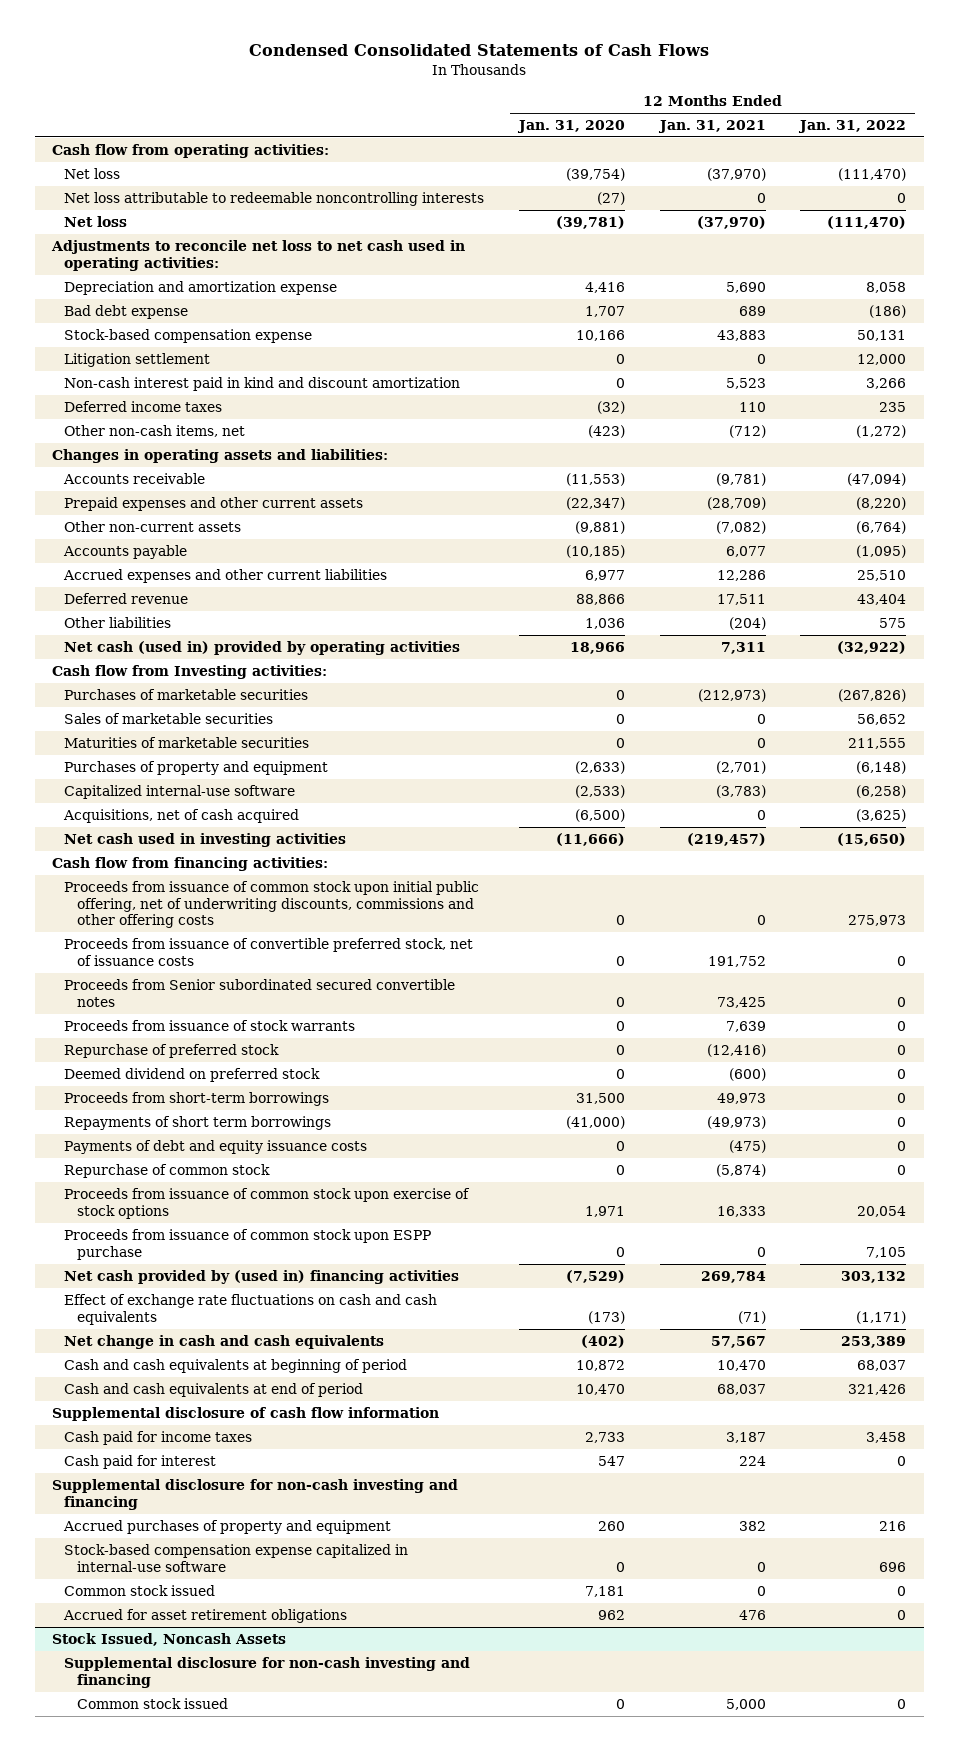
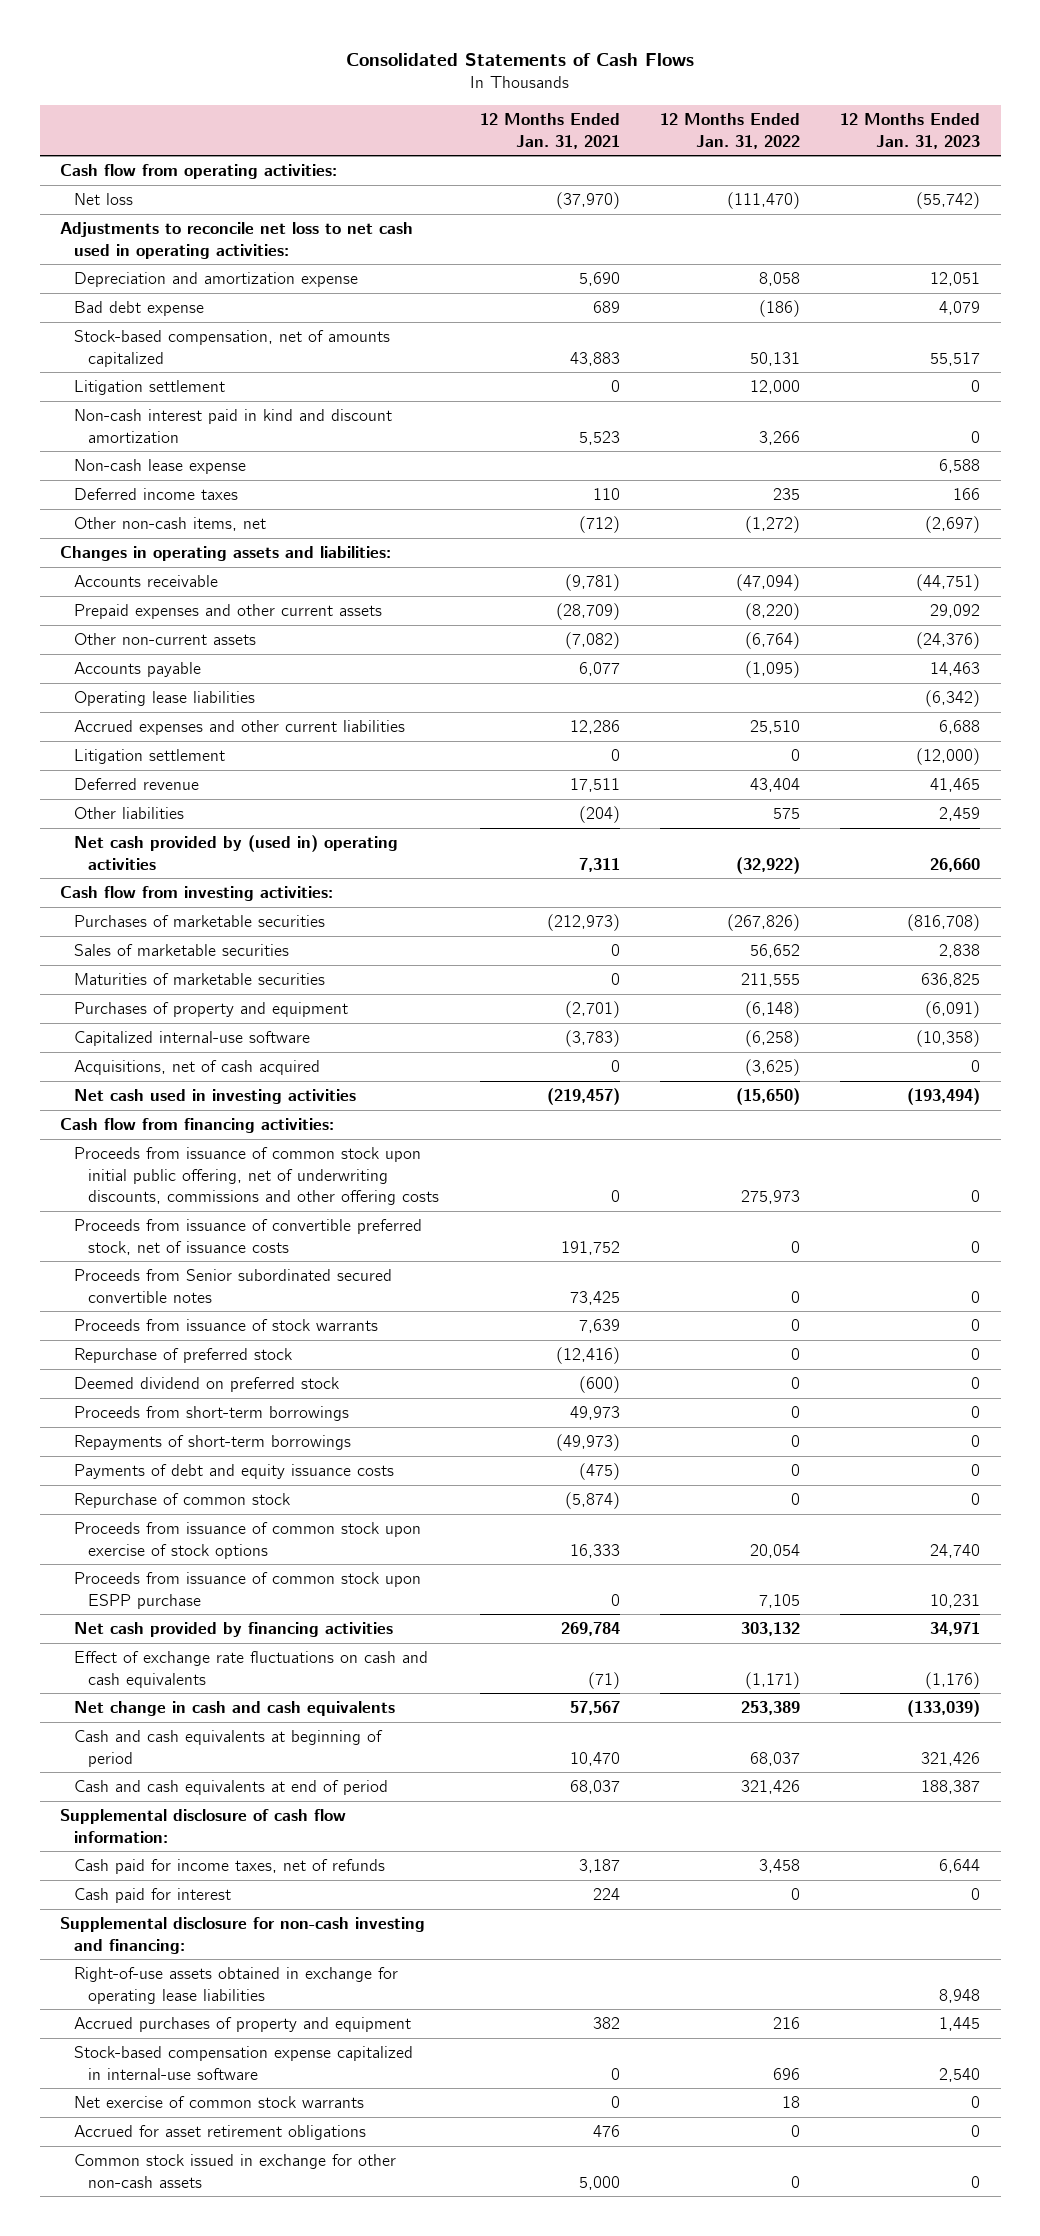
[249,44,710,57] Condensed Consolidated Statements of Cash Flows -> [346,52,695,66] Consolidated Statements of Cash Flows
[517,120,626,134] Jan. 31, 2020 -> none
none -> [840,113,981,149] 12 Months Ended Jan. 31, 2023
[64,192,485,207] Net loss attributable to redeemable noncontrolling interests -> none
[64,216,128,228] Net loss -> none
[64,329,313,344] Stock-based compensation expense -> [74,330,391,367] Stock-based compensation, net of amounts capitalized
none -> [74,459,247,475] Non-cash lease expense
none -> [74,691,256,707] Operating lease liabilities
none -> [74,749,226,765] Litigation settlement
[64,641,461,656] Net cash (used in) provided by operating activities -> [74,835,399,870] Net cash provided by (used in) operating activities
[52,665,328,680] Cash flow from Investing activities: -> [60,886,334,902] Cash flow from investing activities:
[64,1116,332,1131] Repayments of short term borrowings -> [74,1435,352,1451] Repayments of short-term borrowings
[64,1270,460,1285] Net cash provided by (used in) financing activities -> [74,1622,394,1638] Net cash provided by financing activities
[52,1407,440,1422] Supplemental disclosure of cash flow information -> [60,1809,347,1843] Supplemental disclosure of cash flow information:
[64,1431,253,1446] Cash paid for income taxes -> [74,1859,386,1875] Cash paid for income taxes, net of refunds
[52,1479,459,1510] Supplemental disclosure for non-cash investing and financing -> [60,1917,426,1954] Supplemental disclosure for non-cash investing and financing:
none -> [74,1967,399,2004] Right-of-use assets obtained in exchange for operating lease liabilities
[64,1585,216,1597] Common stock issued -> none
none -> [74,2096,365,2109] Net exercise of common stock warrants
[52,1633,287,1647] Stock Issued, Noncash Assets -> none
[64,1657,471,1688] Supplemental disclosure for non-cash investing and financing -> none
[76,1698,228,1710] Common stock issued -> [74,2154,397,2188] Common stock issued in exchange for other non-cash assets

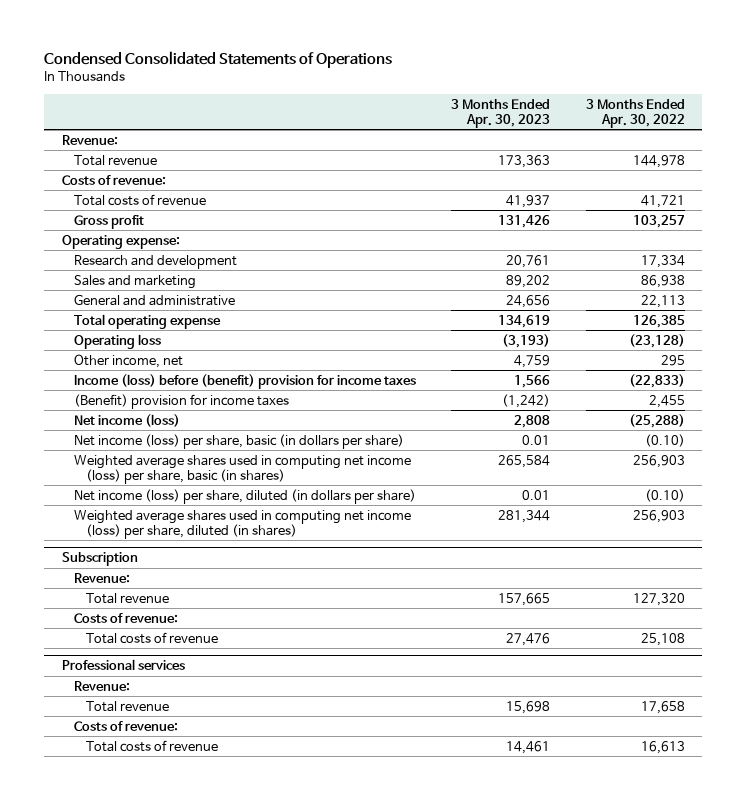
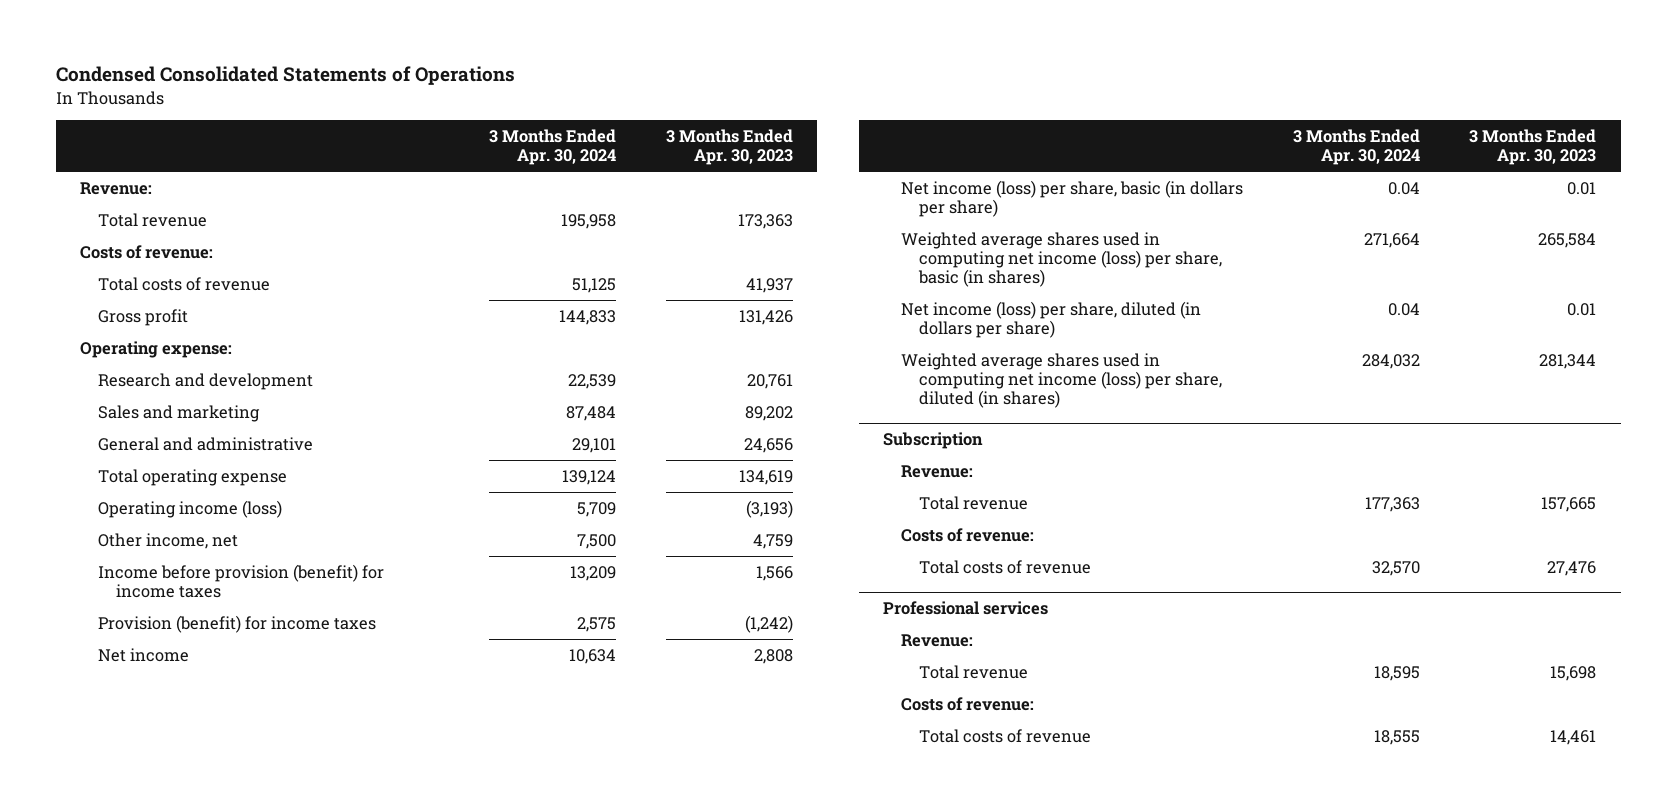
[585,98,685,128] 3 Months Ended Apr. 30, 2022 -> none
none -> [489,128,617,166] 3 Months Ended Apr. 30, 2024
[73,333,161,349] Operating loss -> [97,499,282,518] Operating income (loss)
[73,373,416,389] Income (loss) before (benefit) provision for income taxes -> [97,563,384,599] Income before provision (benefit) for income taxes
[73,393,289,409] (Benefit) provision for income taxes -> [97,614,376,633] Provision (benefit) for income taxes
[73,413,180,427] Net income (loss) -> [97,647,189,662] Net income

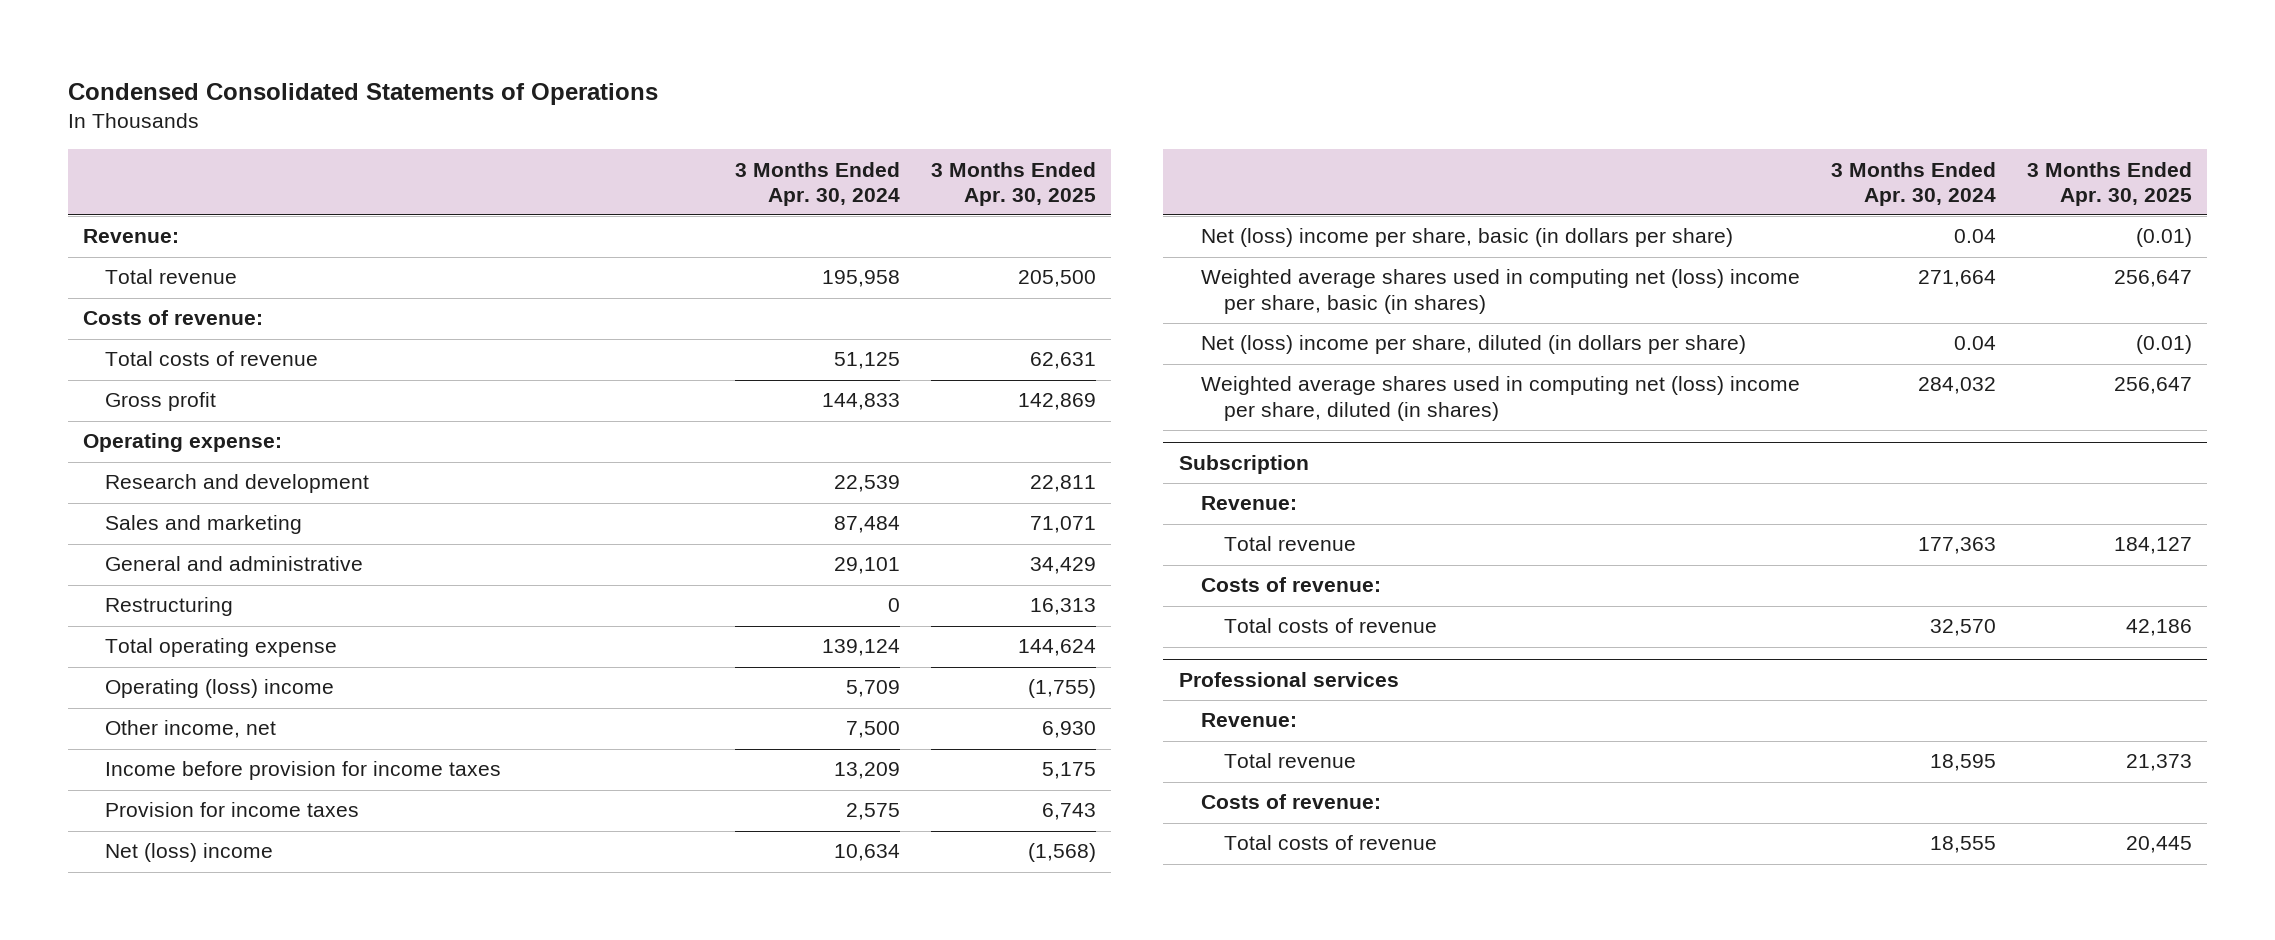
[665,128,793,166] 3 Months Ended Apr. 30, 2023 -> none
none -> [930,161,1096,206] 3 Months Ended Apr. 30, 2025
none -> [105,597,234,617] Restructuring
[97,499,282,518] Operating income (loss) -> [105,679,335,699] Operating (loss) income
[97,563,384,599] Income before provision (benefit) for income taxes -> [105,761,502,781] Income before provision for income taxes
[97,614,376,633] Provision (benefit) for income taxes -> [105,802,360,818] Provision for income taxes
[97,647,189,662] Net income -> [105,843,274,863] Net (loss) income
[901,179,1244,218] Net income (loss) per share, basic (in dollars per share) -> [1201,228,1734,248] Net (loss) income per share, basic (in dollars per share)
[901,231,1222,288] Weighted average shares used in computing net income (loss) per share, basic (in shares) -> [1201,269,1801,314] Weighted average shares used in computing net (loss) income per share, basic (in shares)
[901,300,1202,339] Net income (loss) per share, diluted (in dollars per share) -> [1201,335,1747,355] Net (loss) income per share, diluted (in dollars per share)
[901,352,1222,409] Weighted average shares used in computing net income (loss) per share, diluted (in shares) -> [1201,376,1801,421] Weighted average shares used in computing net (loss) income per share, diluted (in shares)

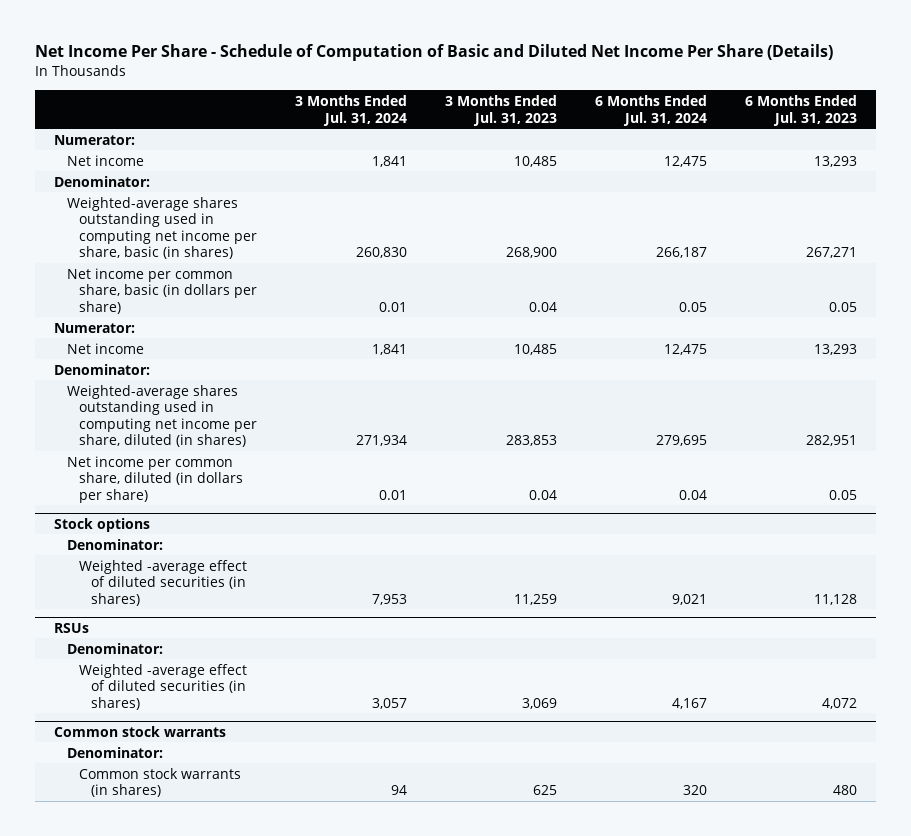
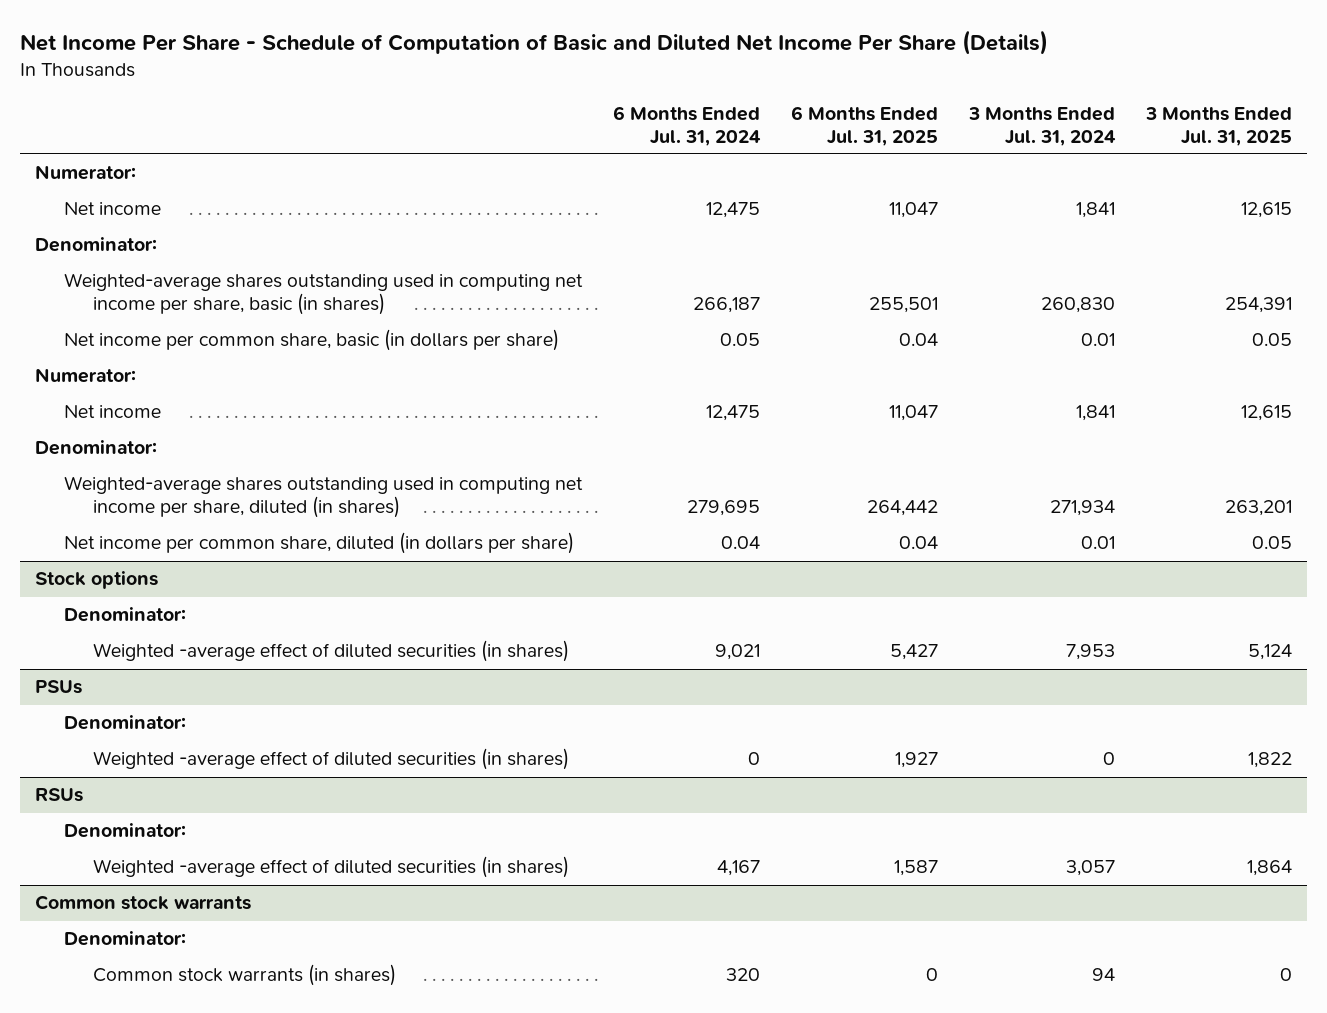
[444,95,557,126] 3 Months Ended Jul. 31, 2023 -> none
[744,95,857,126] 6 Months Ended Jul. 31, 2023 -> none
none -> [790,105,938,146] 6 Months Ended Jul. 31, 2025
none -> [1144,106,1292,146] 3 Months Ended Jul. 31, 2025
none -> [35,680,83,695] PSUs
none -> [64,715,187,731] Denominator:
none -> [93,748,570,771] Weighted -average effect of diluted securities (in shares)

